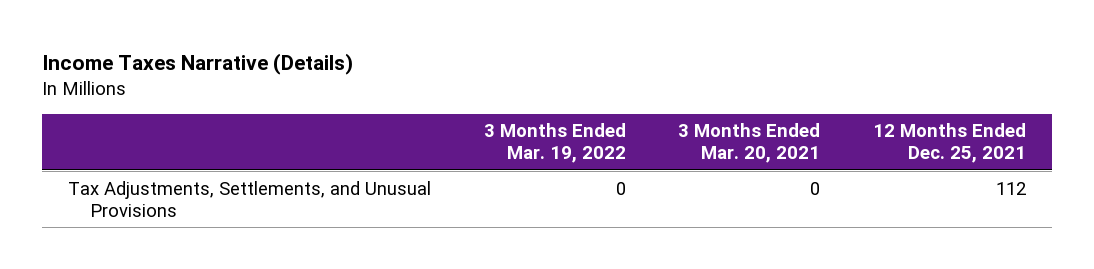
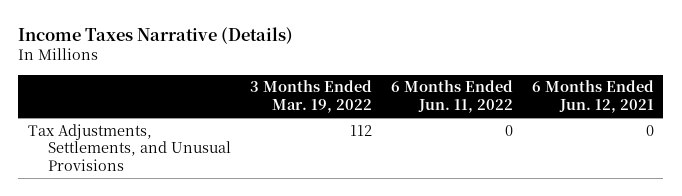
[678,123,821,164] 3 Months Ended Mar. 20, 2021 -> none
[872,123,1026,164] 12 Months Ended Dec. 25, 2021 -> none
none -> [390,80,513,113] 6 Months Ended Jun. 11, 2022
none -> [531,80,654,113] 6 Months Ended Jun. 12, 2021
[615,181,626,195] 0 -> [350,124,373,136] 112

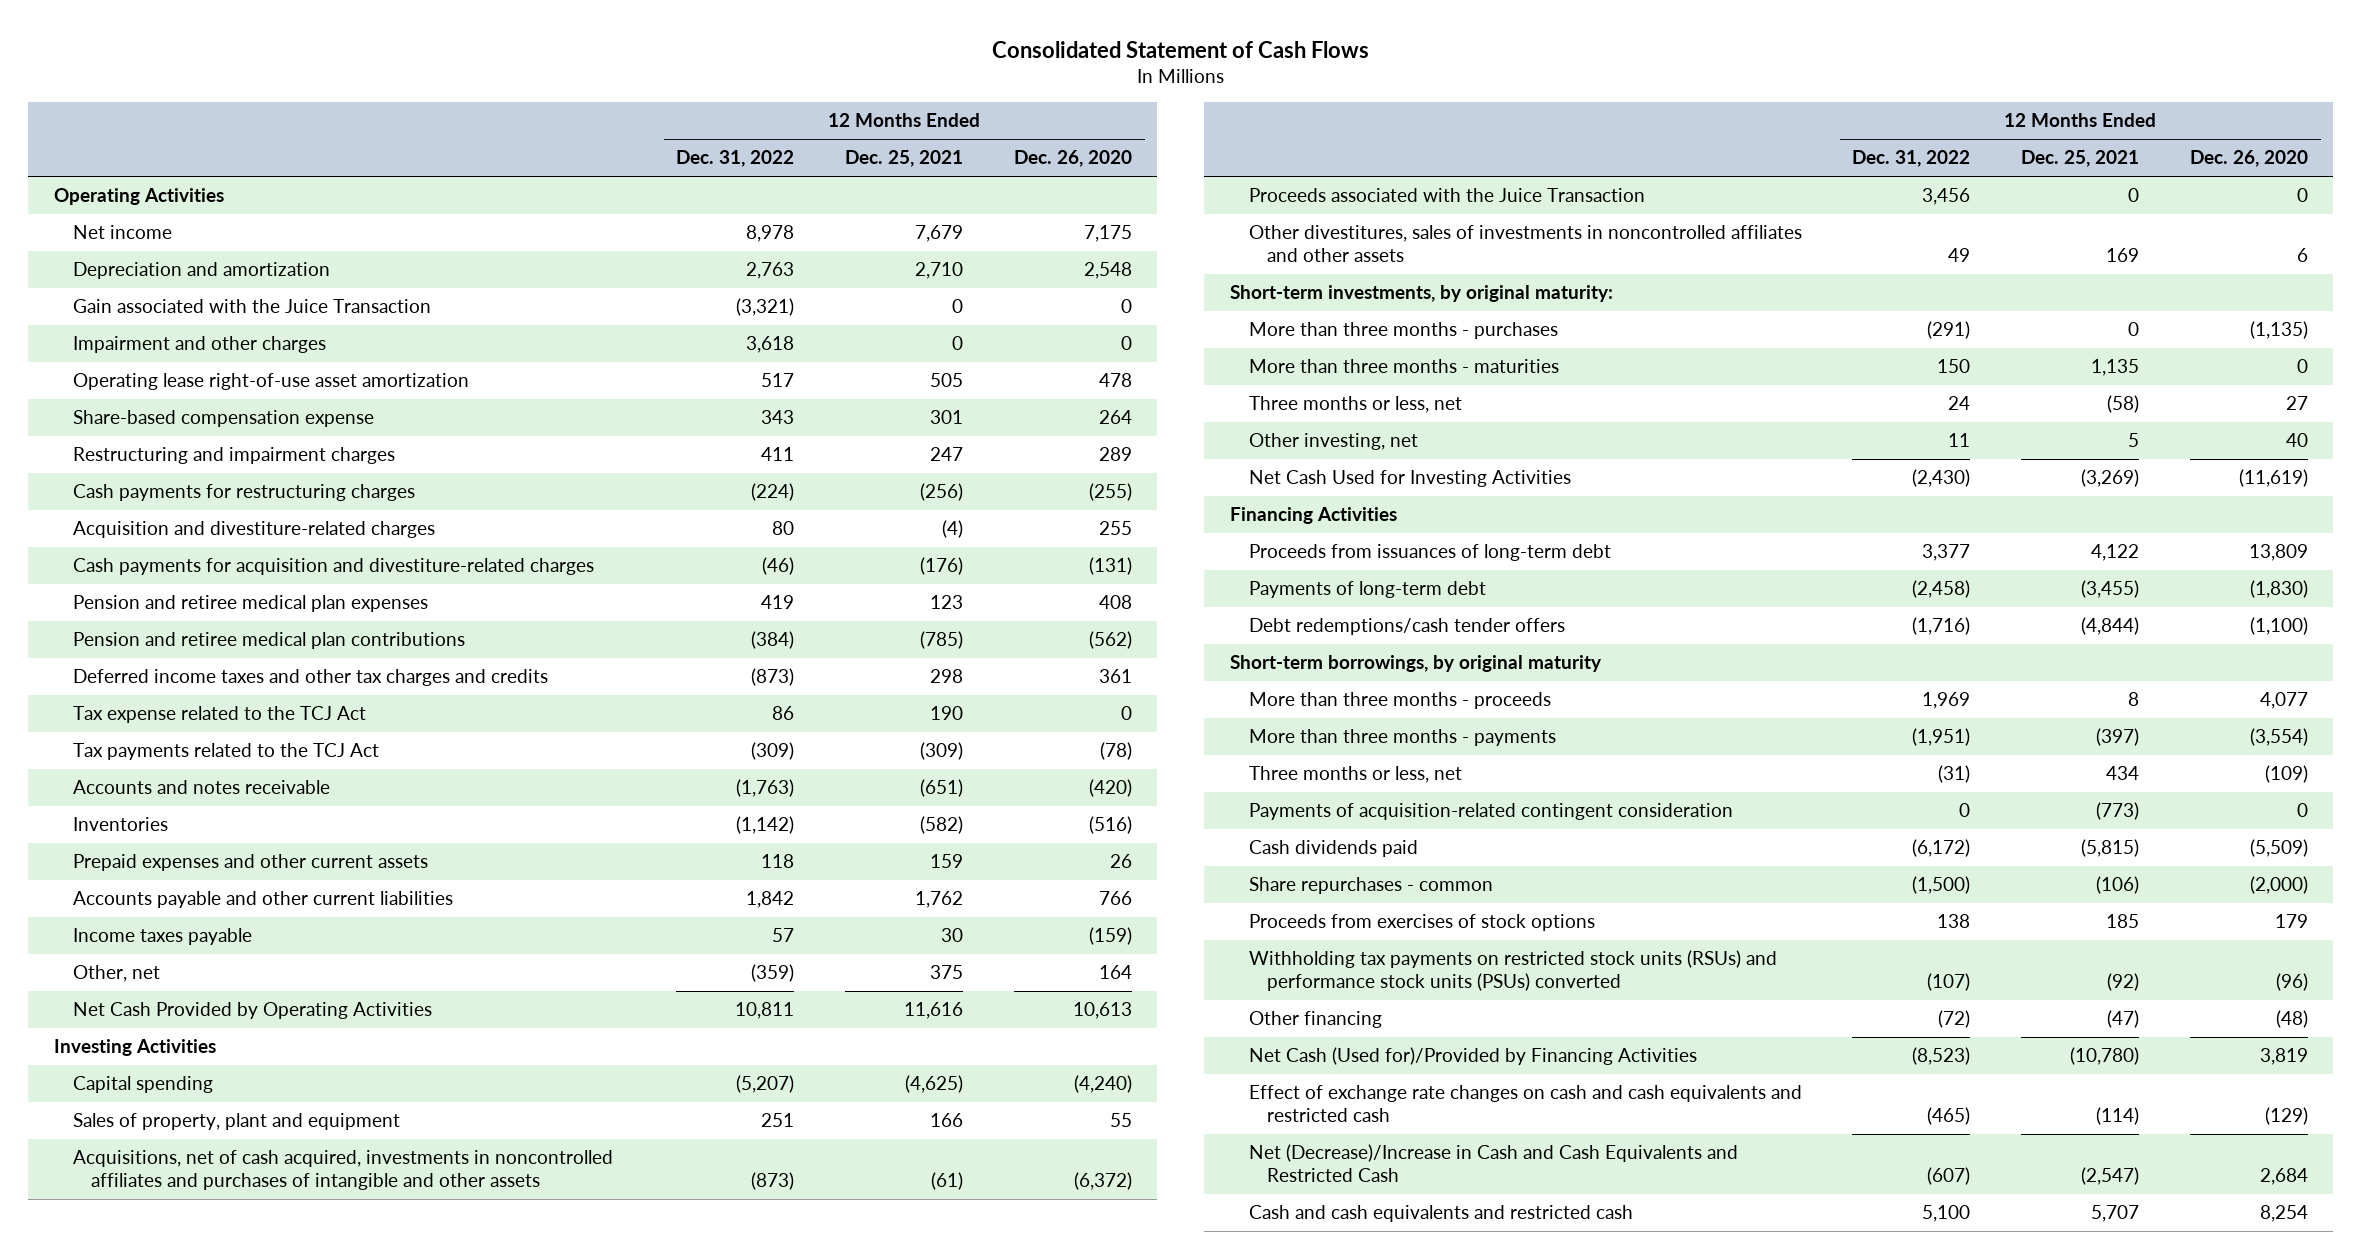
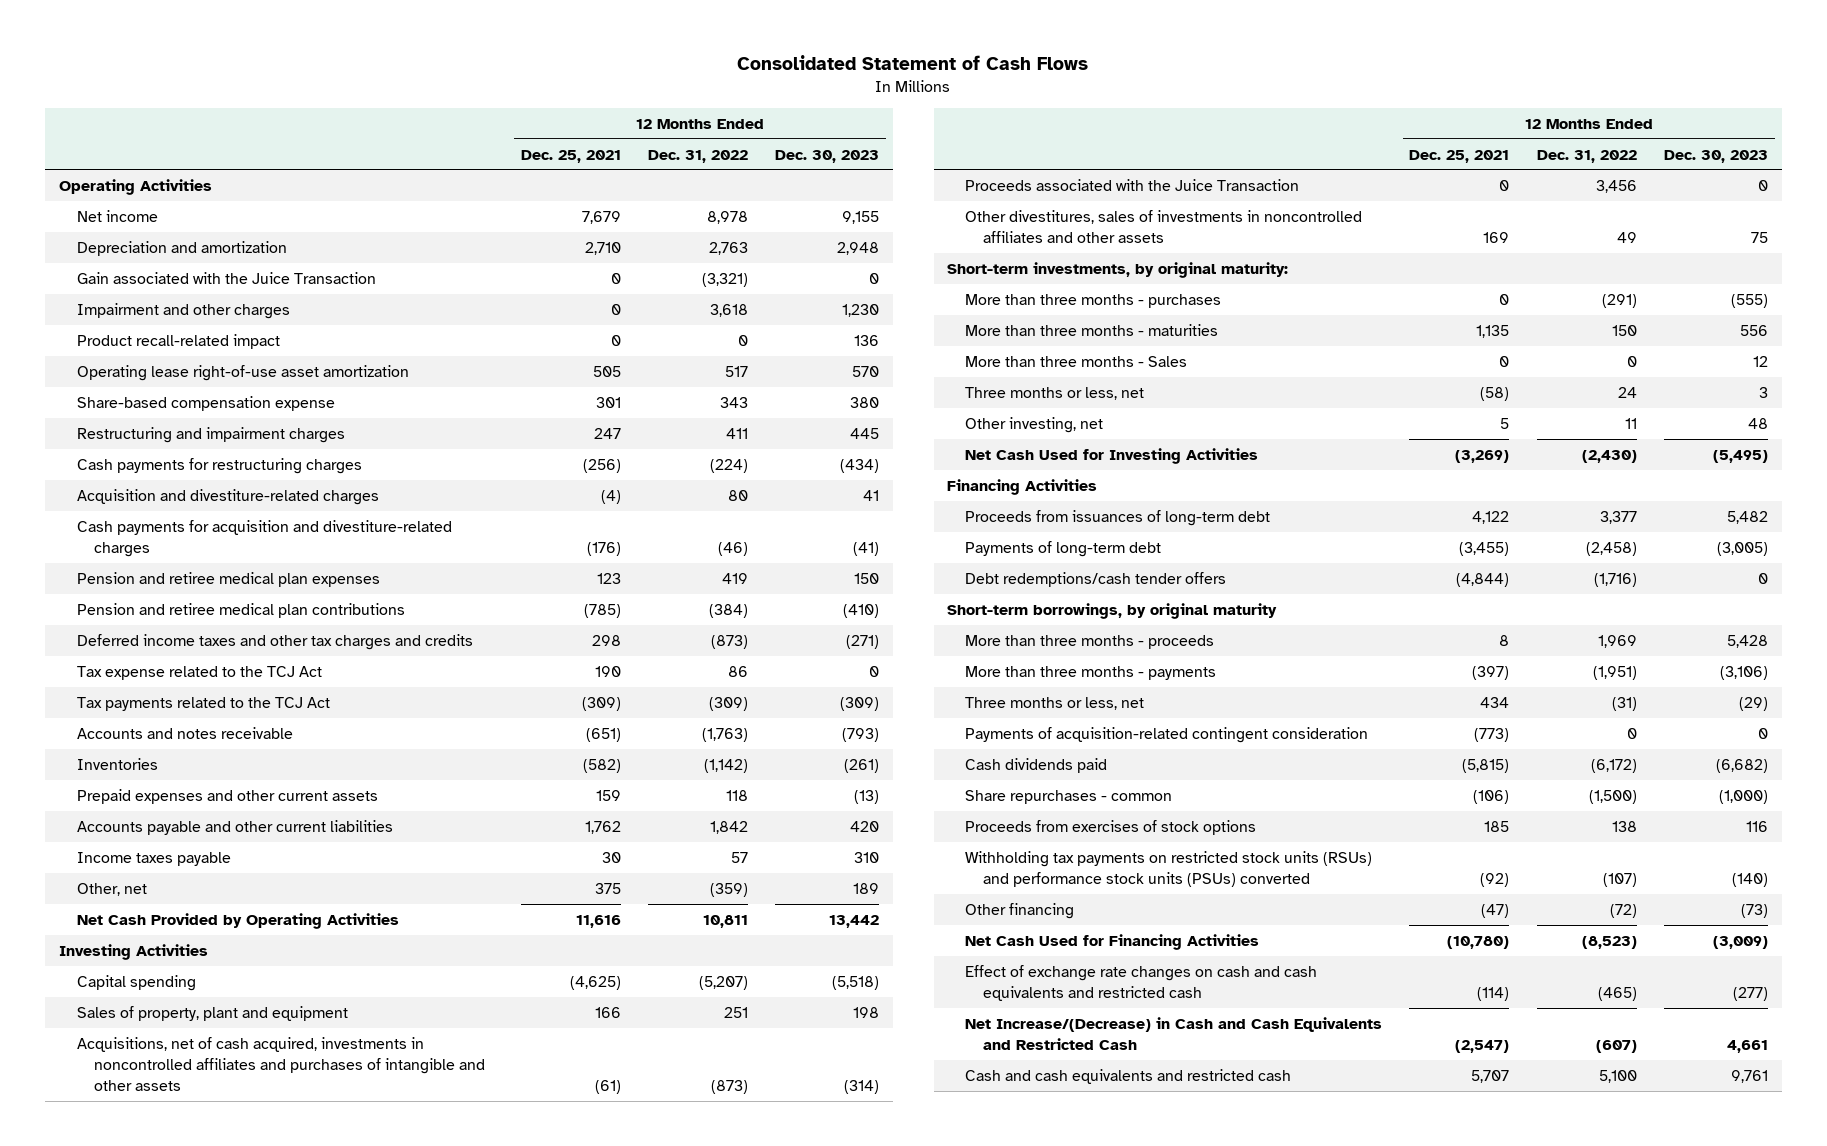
[1013,150,1132,168] Dec. 26, 2020 -> none
none -> [775,149,880,163] Dec. 30, 2023
none -> [76,333,280,349] Product recall-related impact
none -> [965,355,1188,367] More than three months - Sales
[1248,1047,1697,1066] Net Cash (Used for)/Provided by Financing Activities -> [965,933,1260,950] Net Cash Used for Financing Activities
[1248,1144,1738,1183] Net (Decrease)/Increase in Cash and Cash Equivalents and Restricted Cash -> [965,1016,1383,1050] Net Increase/(Decrease) in Cash and Cash Equivalents and Restricted Cash

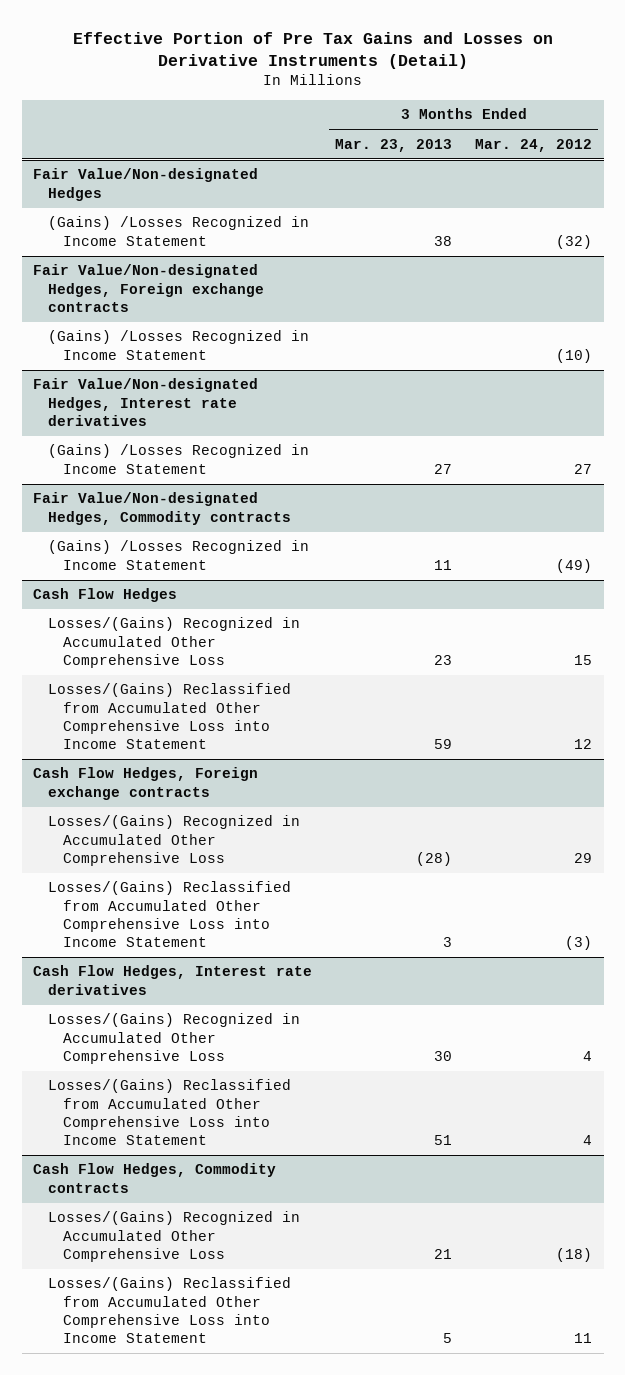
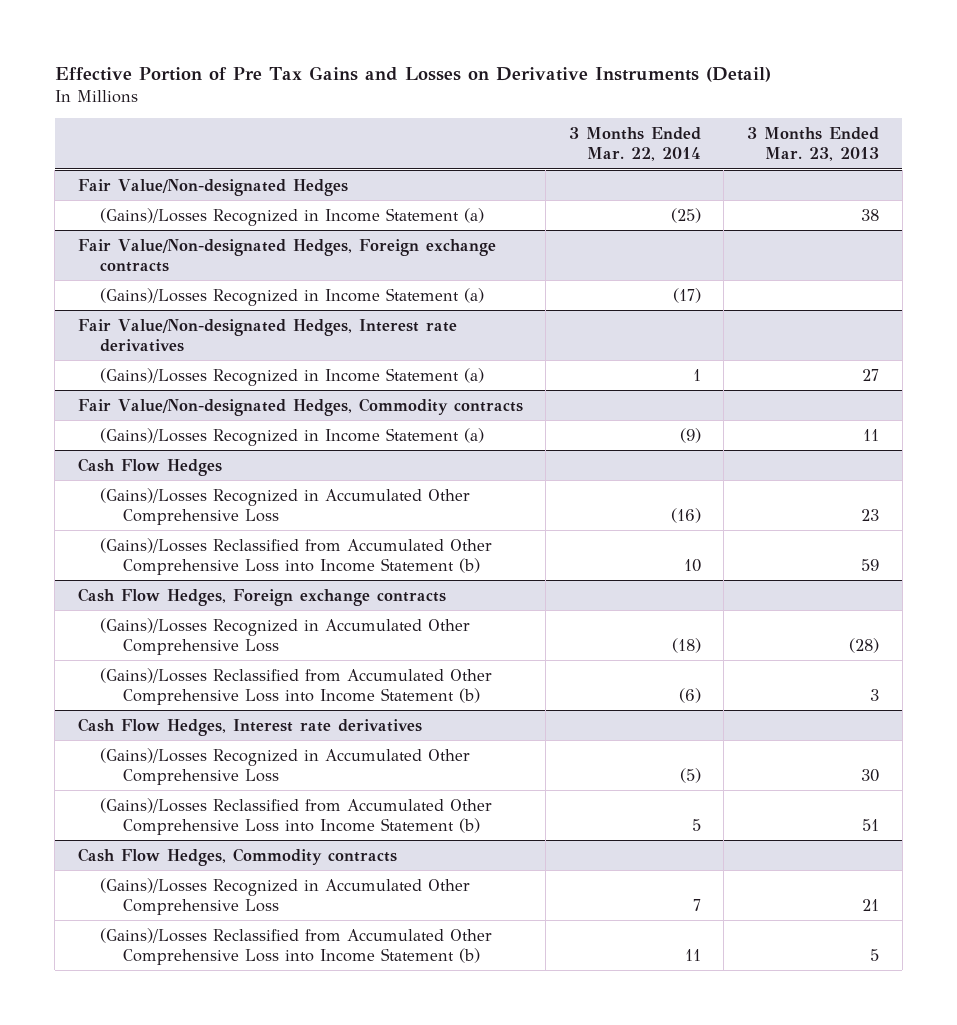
[475,138,593,152] Mar. 24, 2012 -> none
none -> [568,126,701,162] 3 Months Ended Mar. 22, 2014
[48,216,310,246] (Gains) /Losses Recognized in Income Statement -> [100,207,485,226] (Gains)/Losses Recognized in Income Statement (a)
[48,330,310,360] (Gains) /Losses Recognized in Income Statement -> [100,287,485,306] (Gains)/Losses Recognized in Income Statement (a)
[48,444,310,474] (Gains) /Losses Recognized in Income Statement -> [100,367,485,386] (Gains)/Losses Recognized in Income Statement (a)
[48,540,310,570] (Gains) /Losses Recognized in Income Statement -> [100,427,485,446] (Gains)/Losses Recognized in Income Statement (a)
[48,617,301,668] Losses/(Gains) Recognized in Accumulated Other Comprehensive Loss -> [100,487,471,525] (Gains)/Losses Recognized in Accumulated Other Comprehensive Loss
[48,683,292,749] Losses/(Gains) Reclassified from Accumulated Other Comprehensive Loss into Income Statement -> [100,537,493,575] (Gains)/Losses Reclassified from Accumulated Other Comprehensive Loss into Income Statement (b)
[48,815,301,866] Losses/(Gains) Recognized in Accumulated Other Comprehensive Loss -> [100,617,471,655] (Gains)/Losses Recognized in Accumulated Other Comprehensive Loss
[48,881,292,947] Losses/(Gains) Reclassified from Accumulated Other Comprehensive Loss into Income Statement -> [100,667,493,705] (Gains)/Losses Reclassified from Accumulated Other Comprehensive Loss into Income Statement (b)
[48,1013,301,1064] Losses/(Gains) Recognized in Accumulated Other Comprehensive Loss -> [100,747,471,785] (Gains)/Losses Recognized in Accumulated Other Comprehensive Loss
[48,1079,292,1145] Losses/(Gains) Reclassified from Accumulated Other Comprehensive Loss into Income Statement -> [100,797,493,835] (Gains)/Losses Reclassified from Accumulated Other Comprehensive Loss into Income Statement (b)
[48,1211,301,1262] Losses/(Gains) Recognized in Accumulated Other Comprehensive Loss -> [100,877,471,915] (Gains)/Losses Recognized in Accumulated Other Comprehensive Loss
[48,1277,292,1343] Losses/(Gains) Reclassified from Accumulated Other Comprehensive Loss into Income Statement -> [100,927,493,965] (Gains)/Losses Reclassified from Accumulated Other Comprehensive Loss into Income Statement (b)

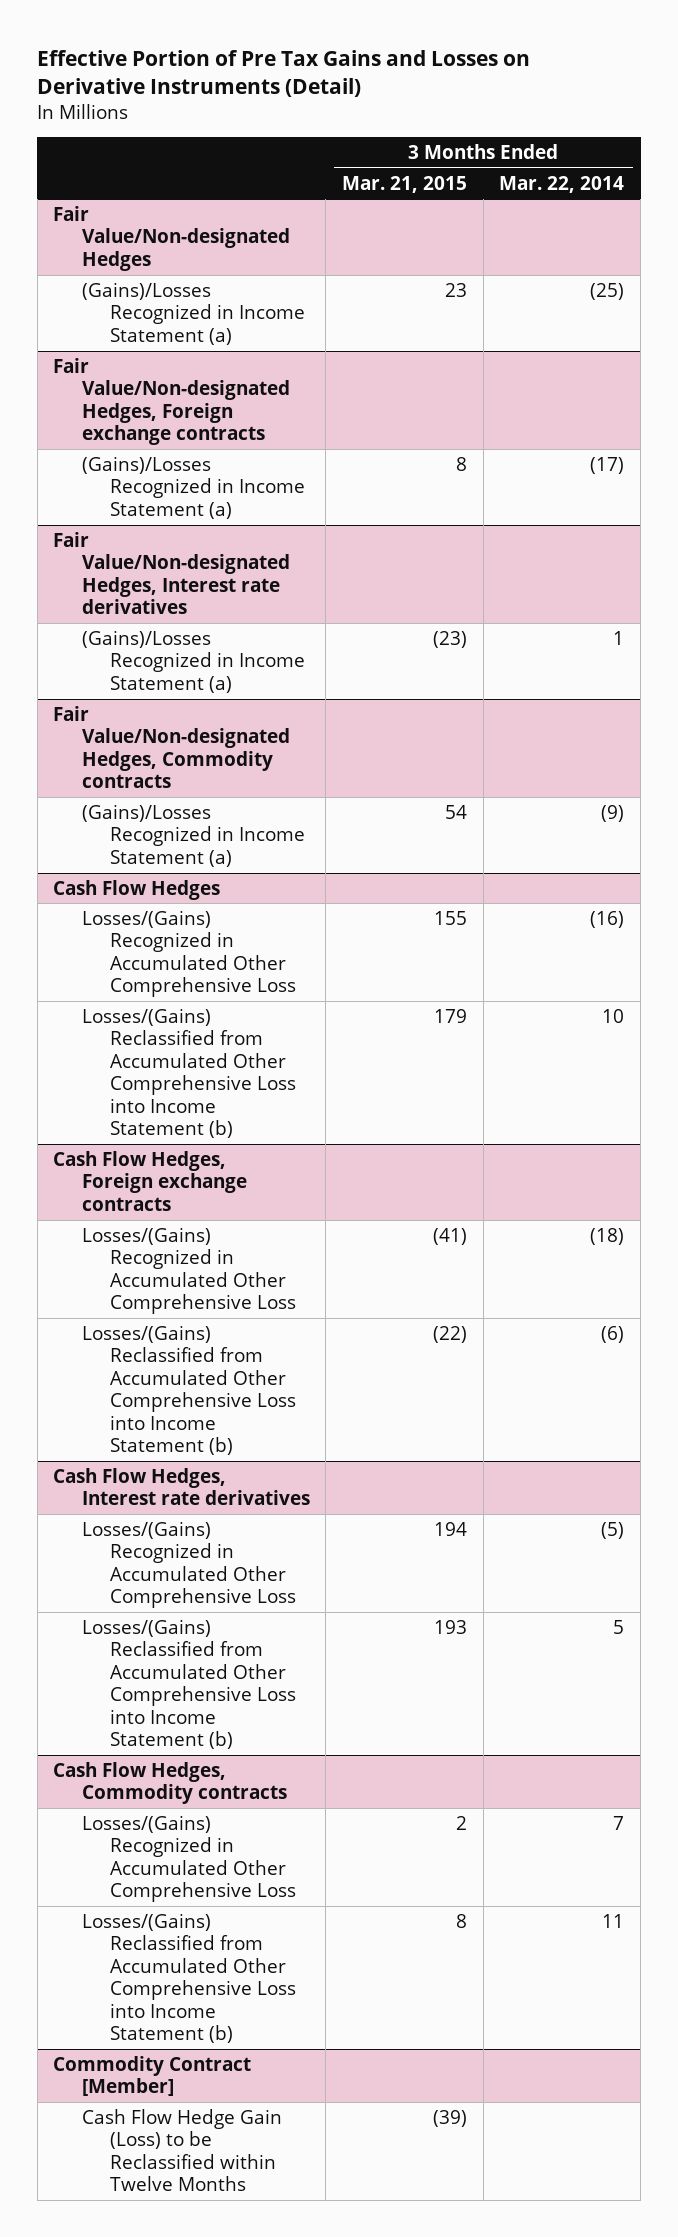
[747,126,880,162] 3 Months Ended Mar. 23, 2013 -> none
none -> [342,175,468,193] Mar. 21, 2015
[100,487,471,525] (Gains)/Losses Recognized in Accumulated Other Comprehensive Loss -> [81,909,297,998] Losses/(Gains) Recognized in Accumulated Other Comprehensive Loss
[100,537,493,575] (Gains)/Losses Reclassified from Accumulated Other Comprehensive Loss into Income Statement (b) -> [81,1007,297,1139] Losses/(Gains) Reclassified from Accumulated Other Comprehensive Loss into Income Statement (b)
[100,617,471,655] (Gains)/Losses Recognized in Accumulated Other Comprehensive Loss -> [81,1226,297,1315] Losses/(Gains) Recognized in Accumulated Other Comprehensive Loss
[100,667,493,705] (Gains)/Losses Reclassified from Accumulated Other Comprehensive Loss into Income Statement (b) -> [81,1324,297,1456] Losses/(Gains) Reclassified from Accumulated Other Comprehensive Loss into Income Statement (b)
[100,747,471,785] (Gains)/Losses Recognized in Accumulated Other Comprehensive Loss -> [81,1520,297,1609] Losses/(Gains) Recognized in Accumulated Other Comprehensive Loss
[100,797,493,835] (Gains)/Losses Reclassified from Accumulated Other Comprehensive Loss into Income Statement (b) -> [81,1618,297,1750] Losses/(Gains) Reclassified from Accumulated Other Comprehensive Loss into Income Statement (b)
[100,877,471,915] (Gains)/Losses Recognized in Accumulated Other Comprehensive Loss -> [81,1814,297,1903] Losses/(Gains) Recognized in Accumulated Other Comprehensive Loss
[100,927,493,965] (Gains)/Losses Reclassified from Accumulated Other Comprehensive Loss into Income Statement (b) -> [81,1912,297,2044] Losses/(Gains) Reclassified from Accumulated Other Comprehensive Loss into Income Statement (b)
none -> [53,2055,252,2097] Commodity Contract [Member]
none -> [81,2108,282,2192] Cash Flow Hedge Gain (Loss) to be Reclassified within Twelve Months

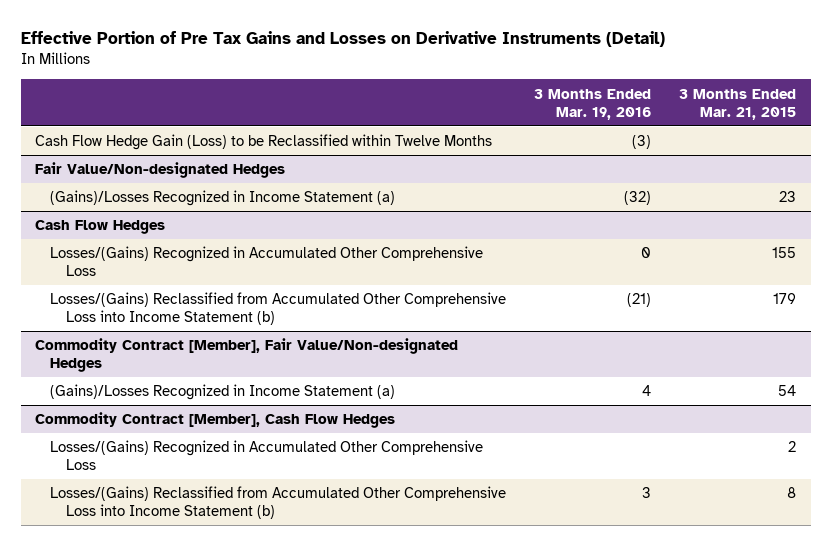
[499,175,625,193] Mar. 22, 2014 -> none
none -> [534,88,652,120] 3 Months Ended Mar. 19, 2016
none -> [34,134,492,151] Cash Flow Hedge Gain (Loss) to be Reclassified within Twelve Months
[53,357,290,446] Fair Value/Non-designated Hedges, Foreign exchange contracts -> none
[81,455,306,519] (Gains)/Losses Recognized in Income Statement (a) -> none
[53,531,290,615] Fair Value/Non-designated Hedges, Interest rate derivatives -> none
[81,629,306,693] (Gains)/Losses Recognized in Income Statement (a) -> none
[53,705,290,789] Fair Value/Non-designated Hedges, Commodity contracts -> none
[81,803,306,867] (Gains)/Losses Recognized in Income Statement (a) -> none
[53,1150,247,1211] Cash Flow Hedges, Foreign exchange contracts -> none
[81,1226,297,1315] Losses/(Gains) Recognized in Accumulated Other Comprehensive Loss -> none
[81,1324,297,1456] Losses/(Gains) Reclassified from Accumulated Other Comprehensive Loss into Income Statement (b) -> none
[53,1467,310,1506] Cash Flow Hedges, Interest rate derivatives -> none
[81,1520,297,1609] Losses/(Gains) Recognized in Accumulated Other Comprehensive Loss -> none
[81,1618,297,1750] Losses/(Gains) Reclassified from Accumulated Other Comprehensive Loss into Income Statement (b) -> none
none -> [34,338,458,373] Commodity Contract [Member], Fair Value/Non-designated Hedges
none -> [50,384,396,401] (Gains)/Losses Recognized in Income Statement (a)
[53,1761,287,1805] Cash Flow Hedges, Commodity contracts -> [34,412,395,429] Commodity Contract [Member], Cash Flow Hedges
[53,2055,252,2097] Commodity Contract [Member] -> none
[81,2108,282,2192] Cash Flow Hedge Gain (Loss) to be Reclassified within Twelve Months -> none

